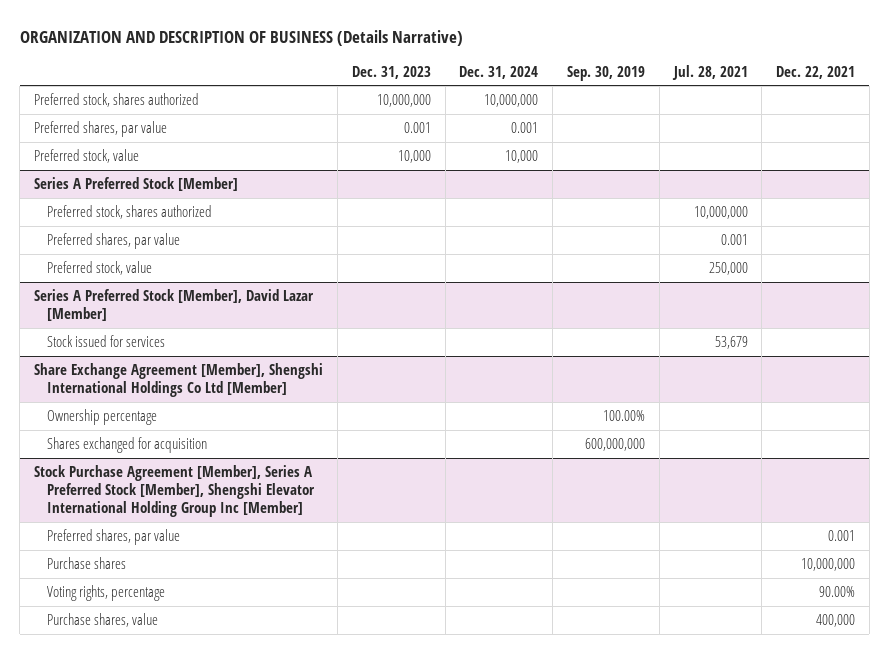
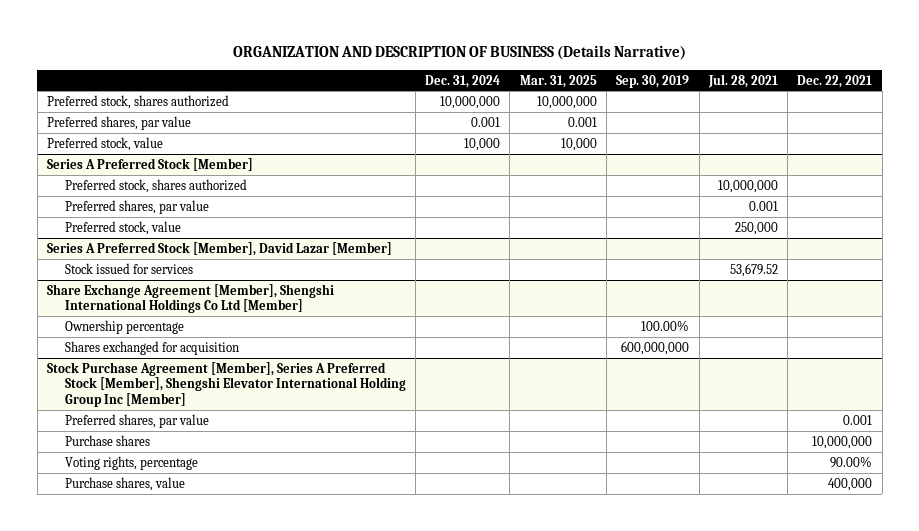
[351,65,431,79] Dec. 31, 2023 -> none
none -> [519,74,597,88] Mar. 31, 2025
[714,336,748,350] 53,679 -> [729,262,778,277] 53,679.52

